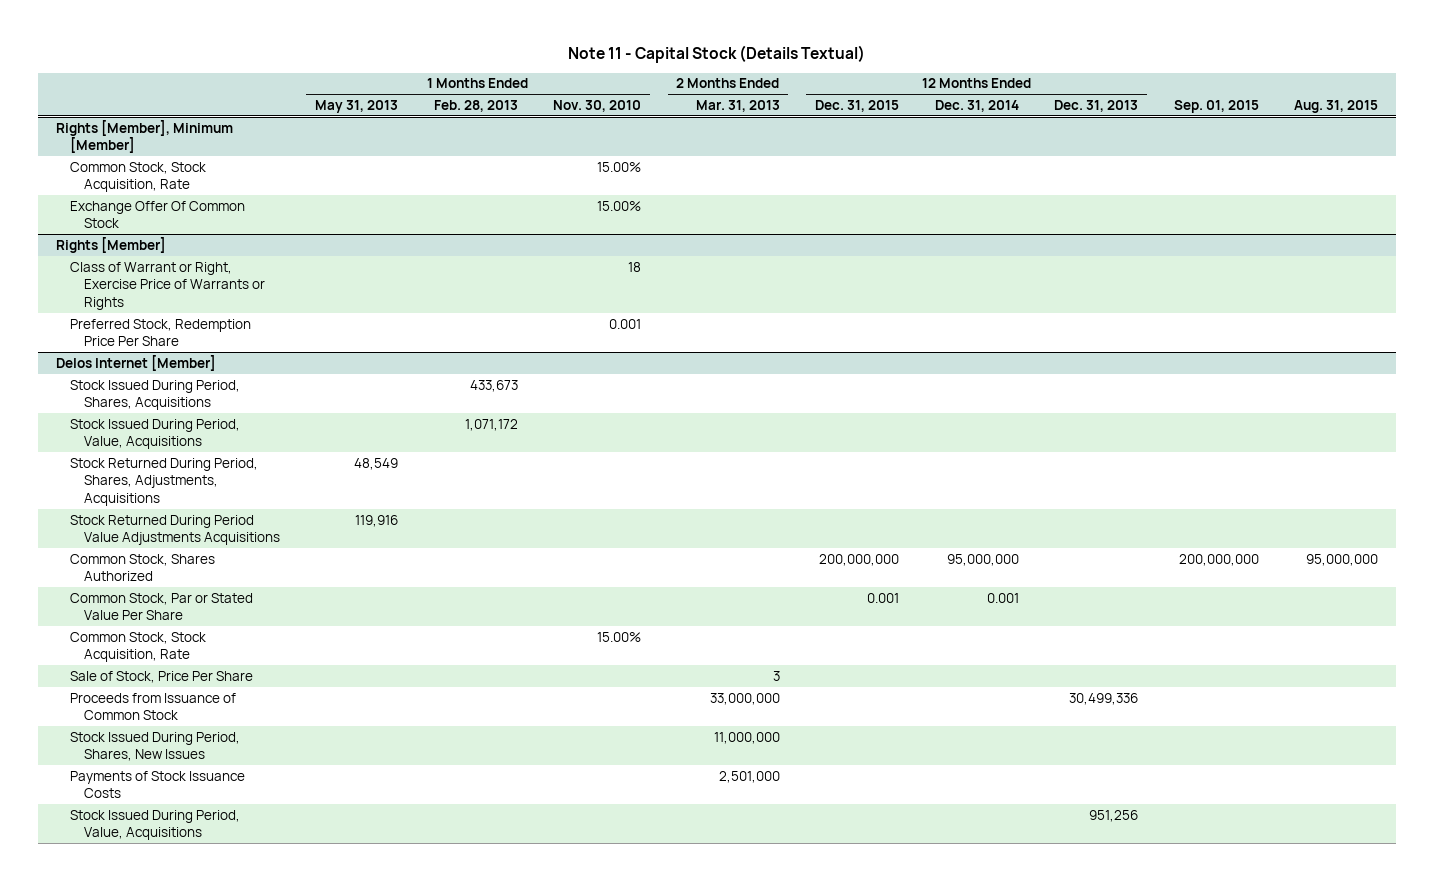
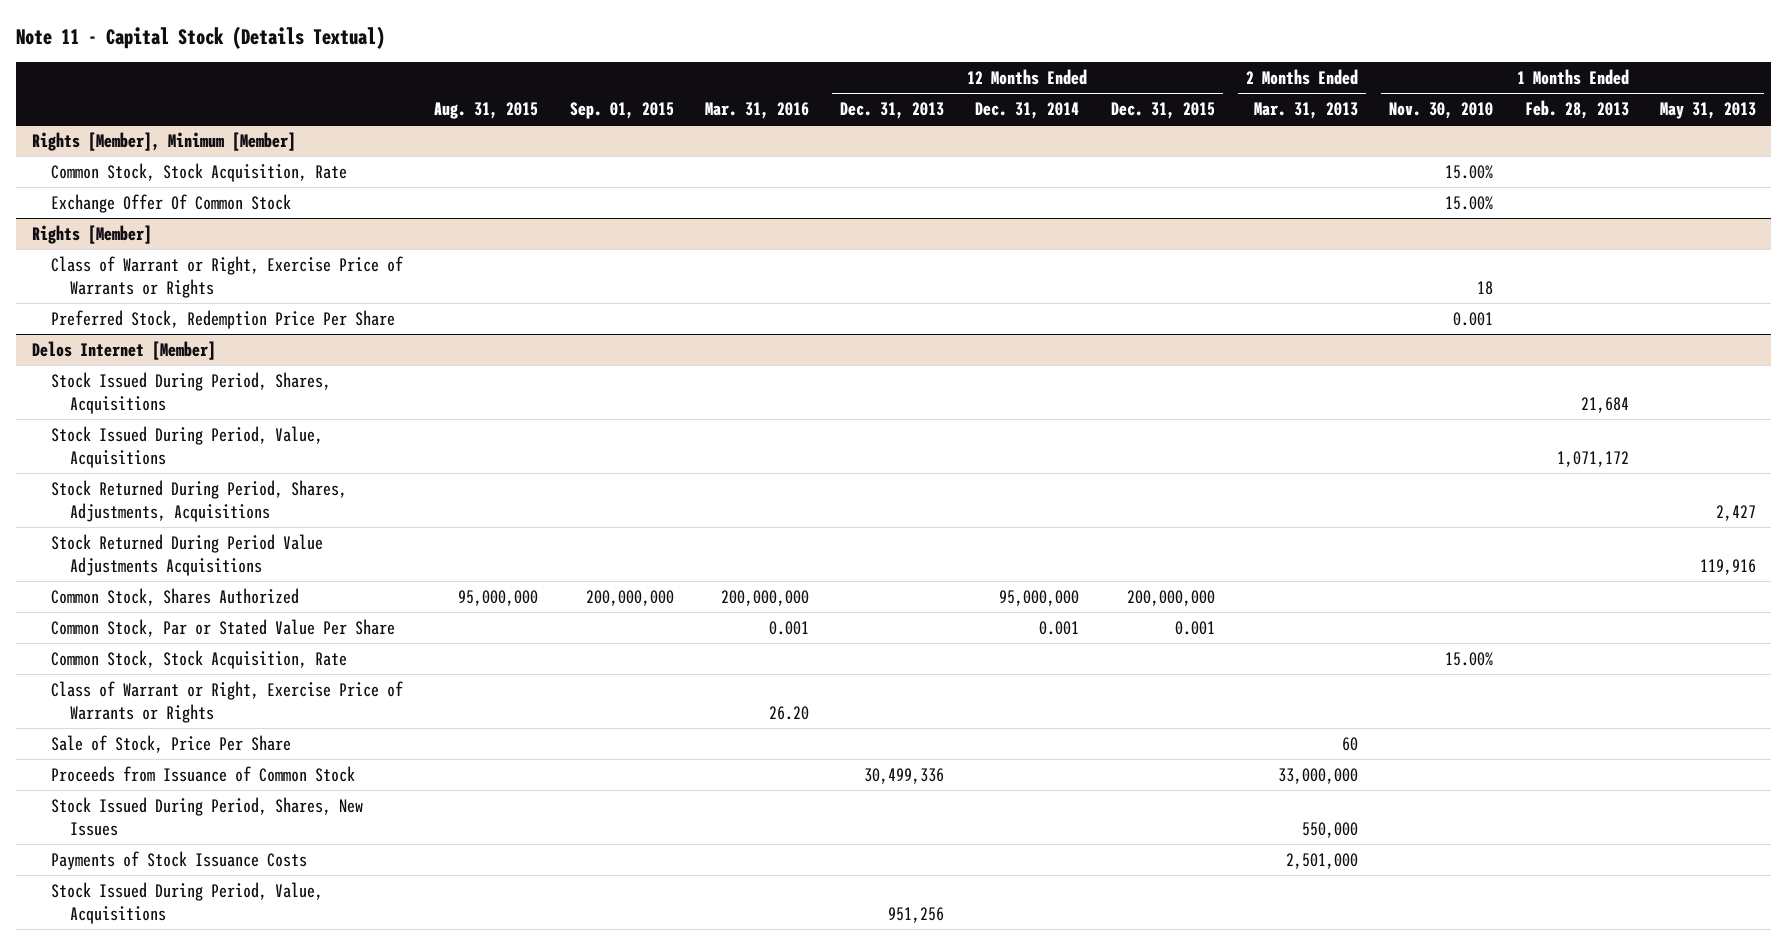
none -> [704,102,809,120] Mar. 31, 2016
[469,379,518,392] 433,673 -> [1580,396,1629,413] 21,684
[354,457,399,470] 48,549 -> [1715,504,1756,521] 2,427
none -> [50,680,403,723] Class of Warrant or Right, Exercise Price of Warrants or Rights
[772,670,780,681] 3 -> [1341,736,1358,751] 60
[713,731,780,744] 11,000,000 -> [1301,821,1358,838] 550,000

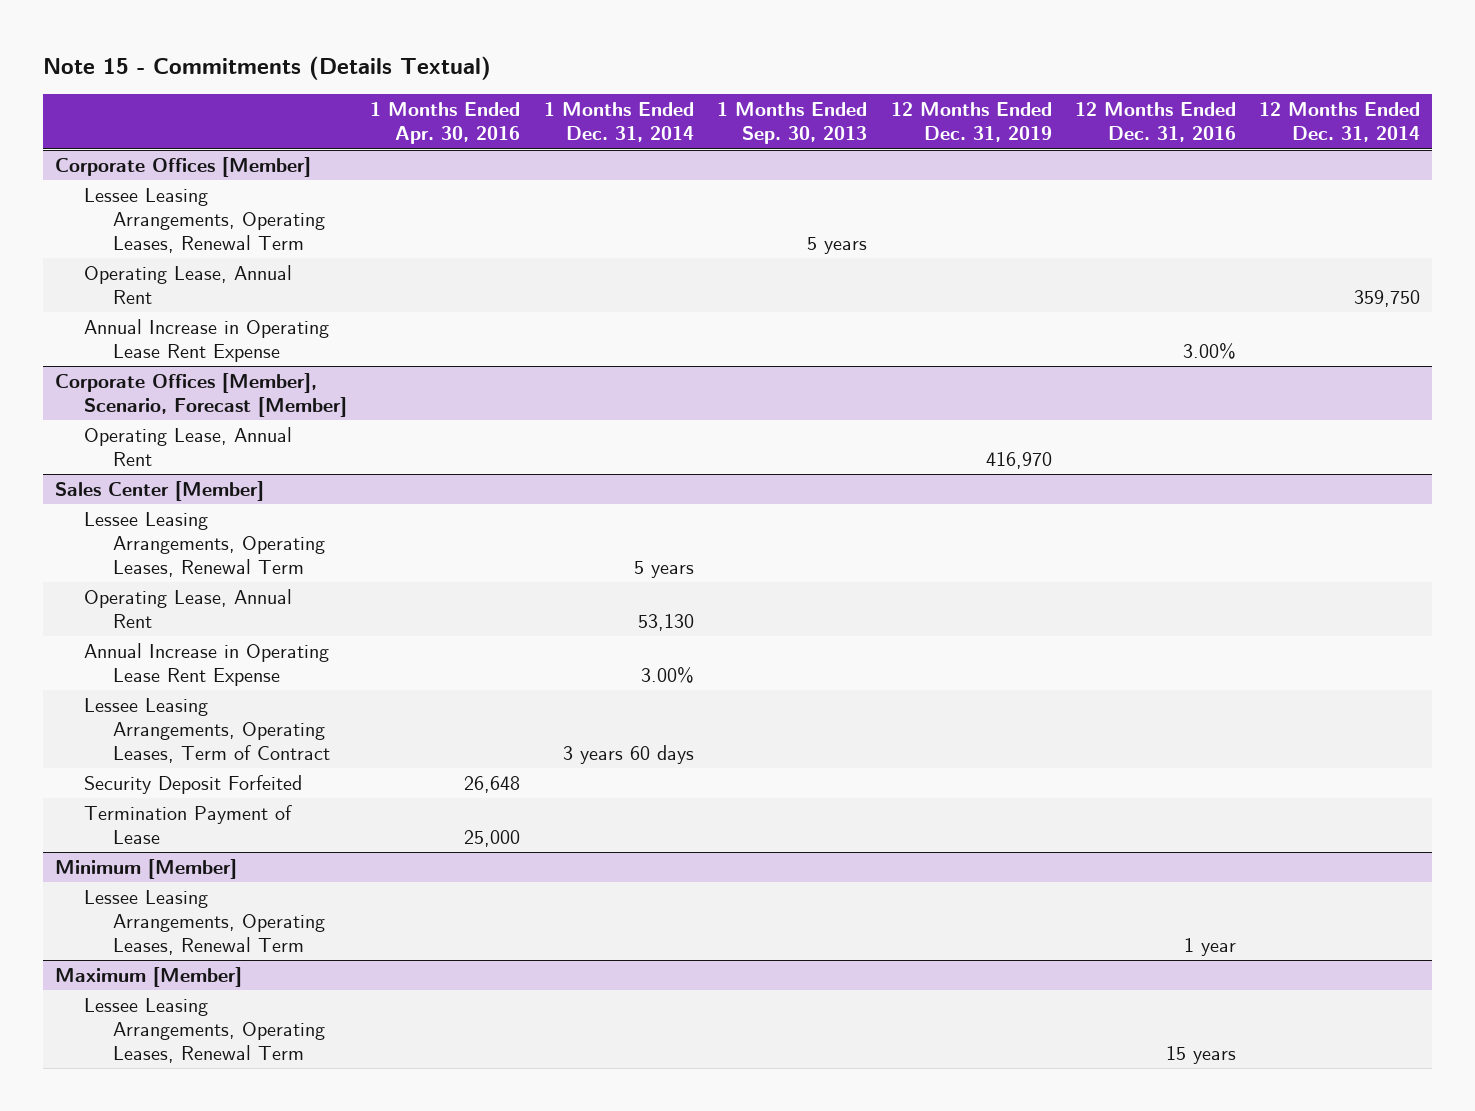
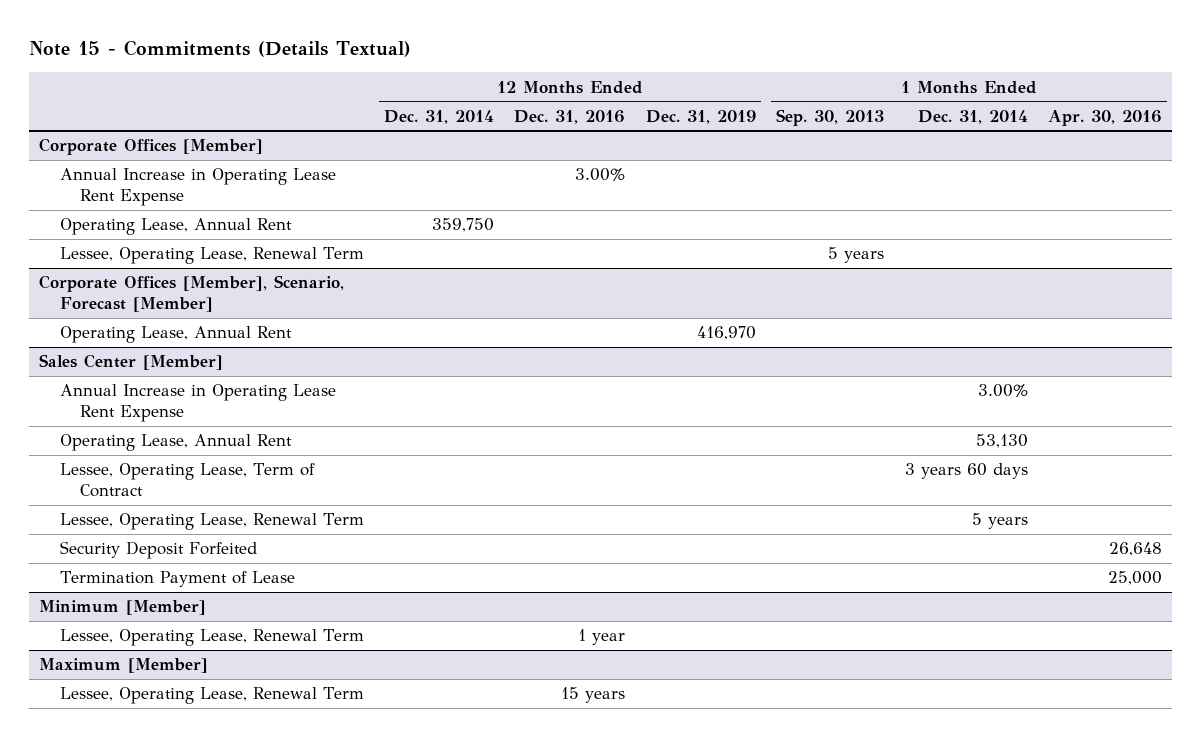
[83,188,325,254] Lessee Leasing Arrangements, Operating Leases, Renewal Term -> none
[83,265,292,305] Operating Lease, Annual Rent -> [59,218,292,236] Operating Lease, Annual Rent
none -> [59,247,364,265] Lessee, Operating Lease, Renewal Term
[83,512,325,578] Lessee Leasing Arrangements, Operating Leases, Renewal Term -> none
[83,589,292,629] Operating Lease, Annual Rent -> [59,434,292,452] Operating Lease, Annual Rent
[83,698,330,764] Lessee Leasing Arrangements, Operating Leases, Term of Contract -> [59,463,315,497] Lessee, Operating Lease, Term of Contract
none -> [59,513,364,531] Lessee, Operating Lease, Renewal Term
[83,890,325,956] Lessee Leasing Arrangements, Operating Leases, Renewal Term -> [59,629,364,647] Lessee, Operating Lease, Renewal Term
[83,998,325,1064] Lessee Leasing Arrangements, Operating Leases, Renewal Term -> [59,687,364,705] Lessee, Operating Lease, Renewal Term

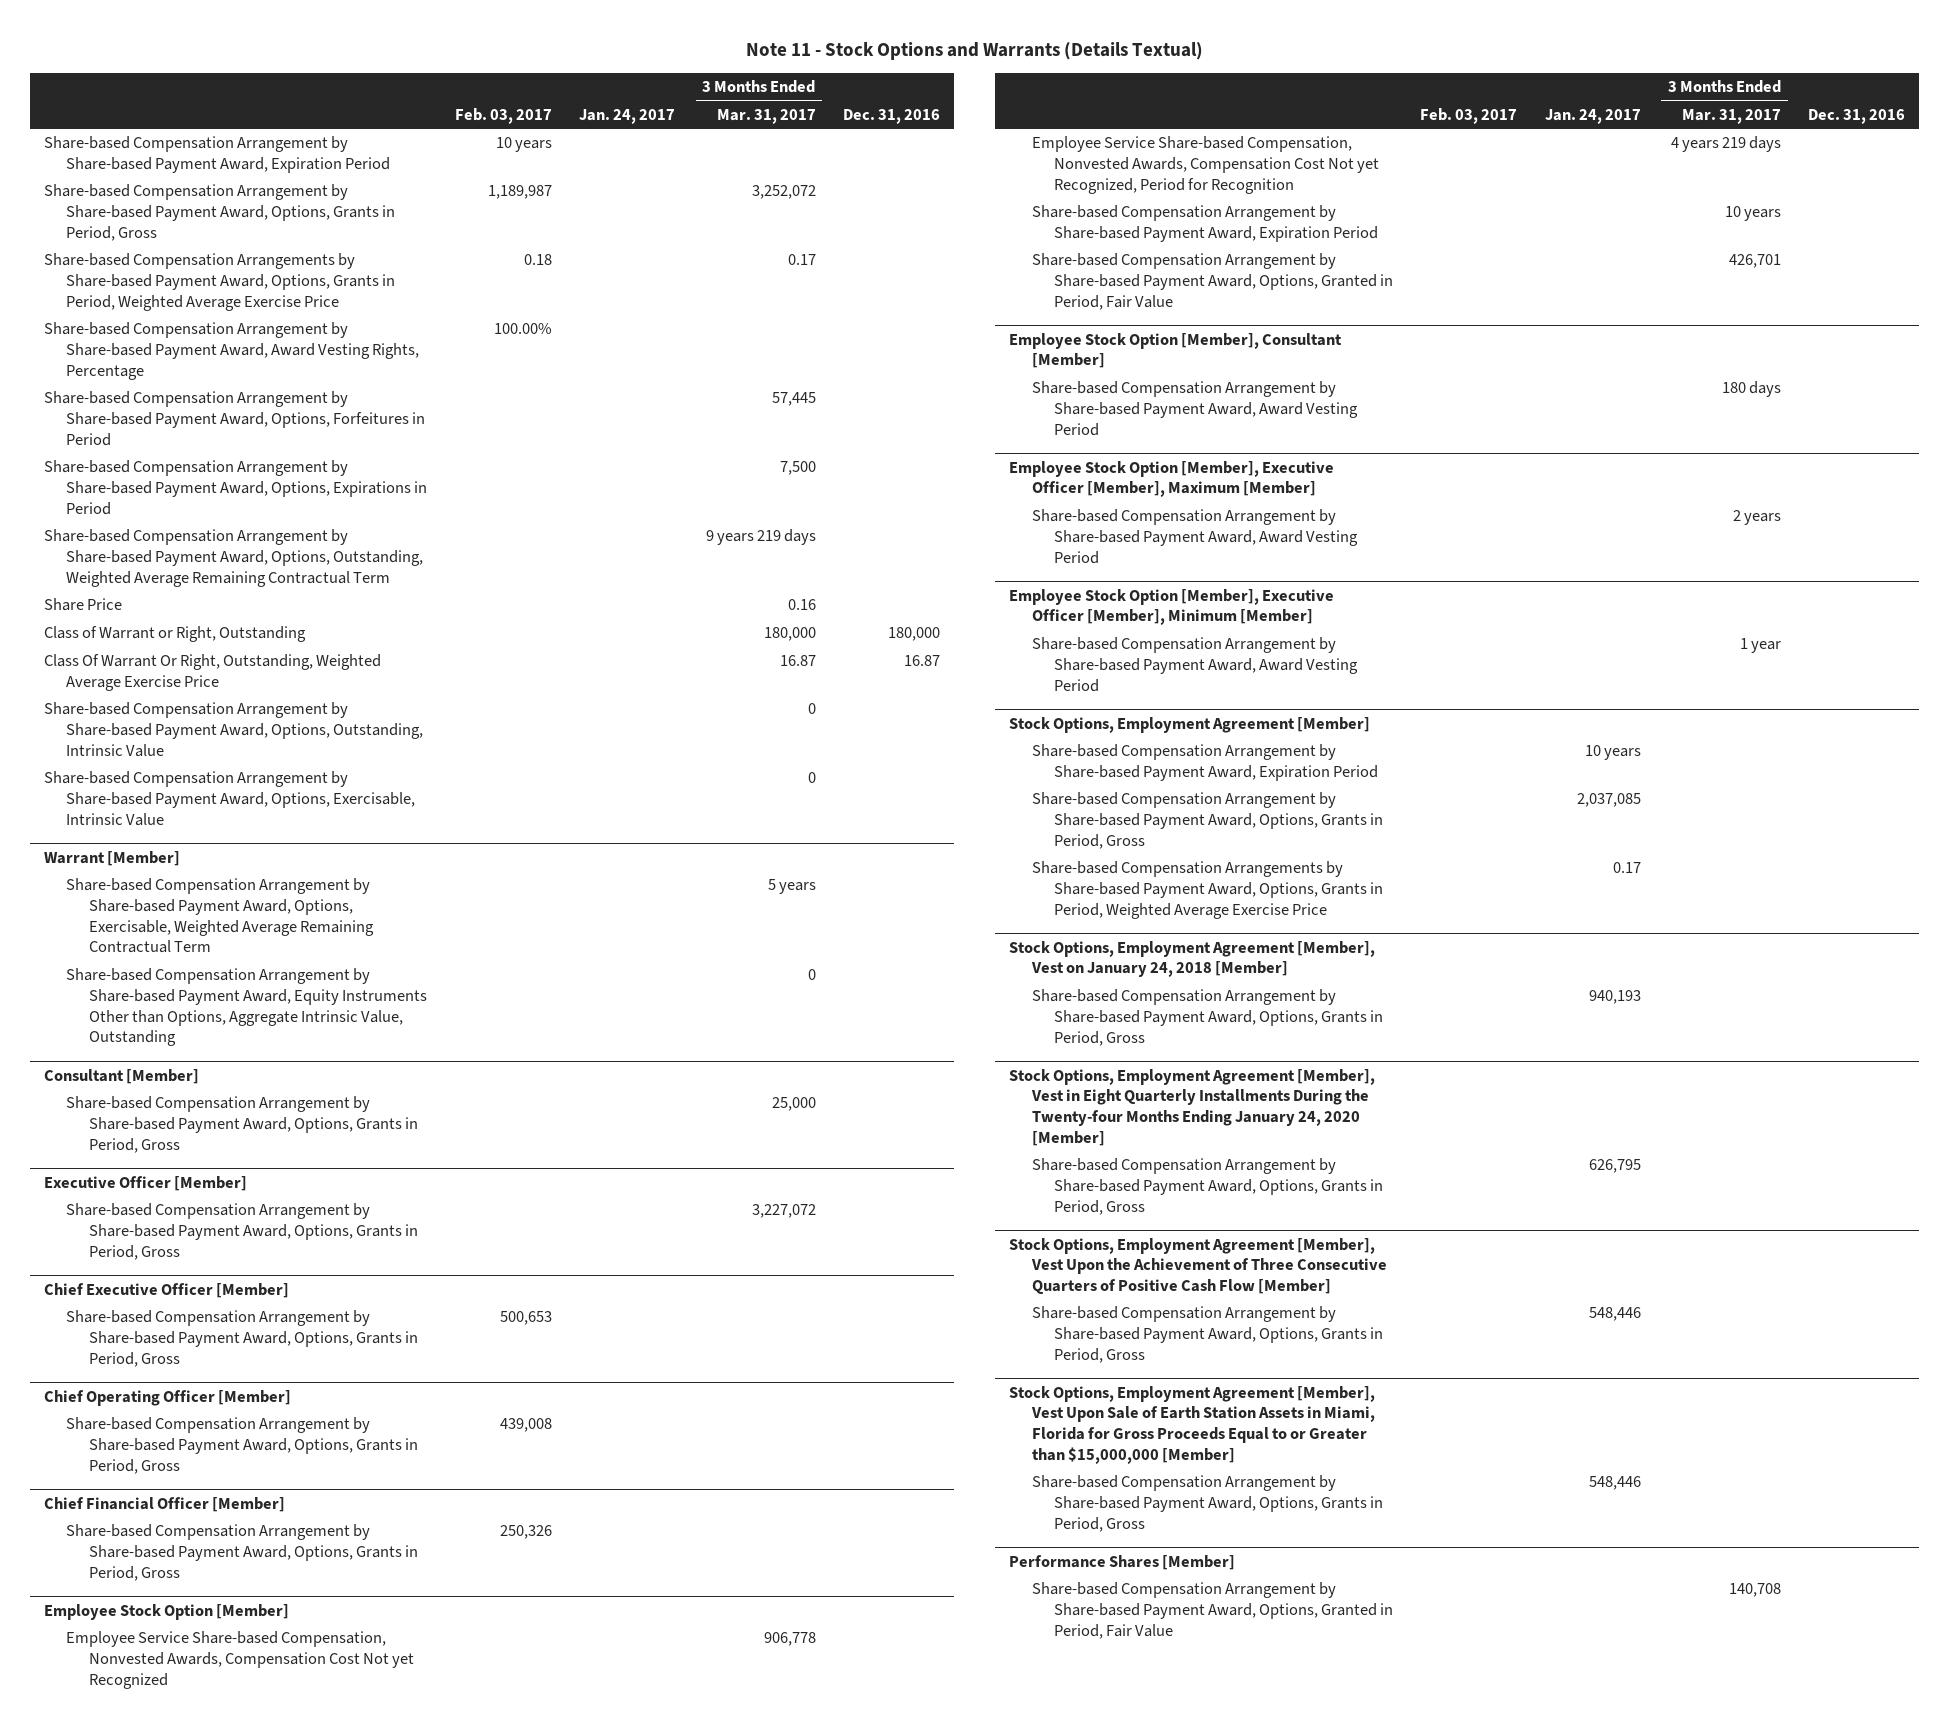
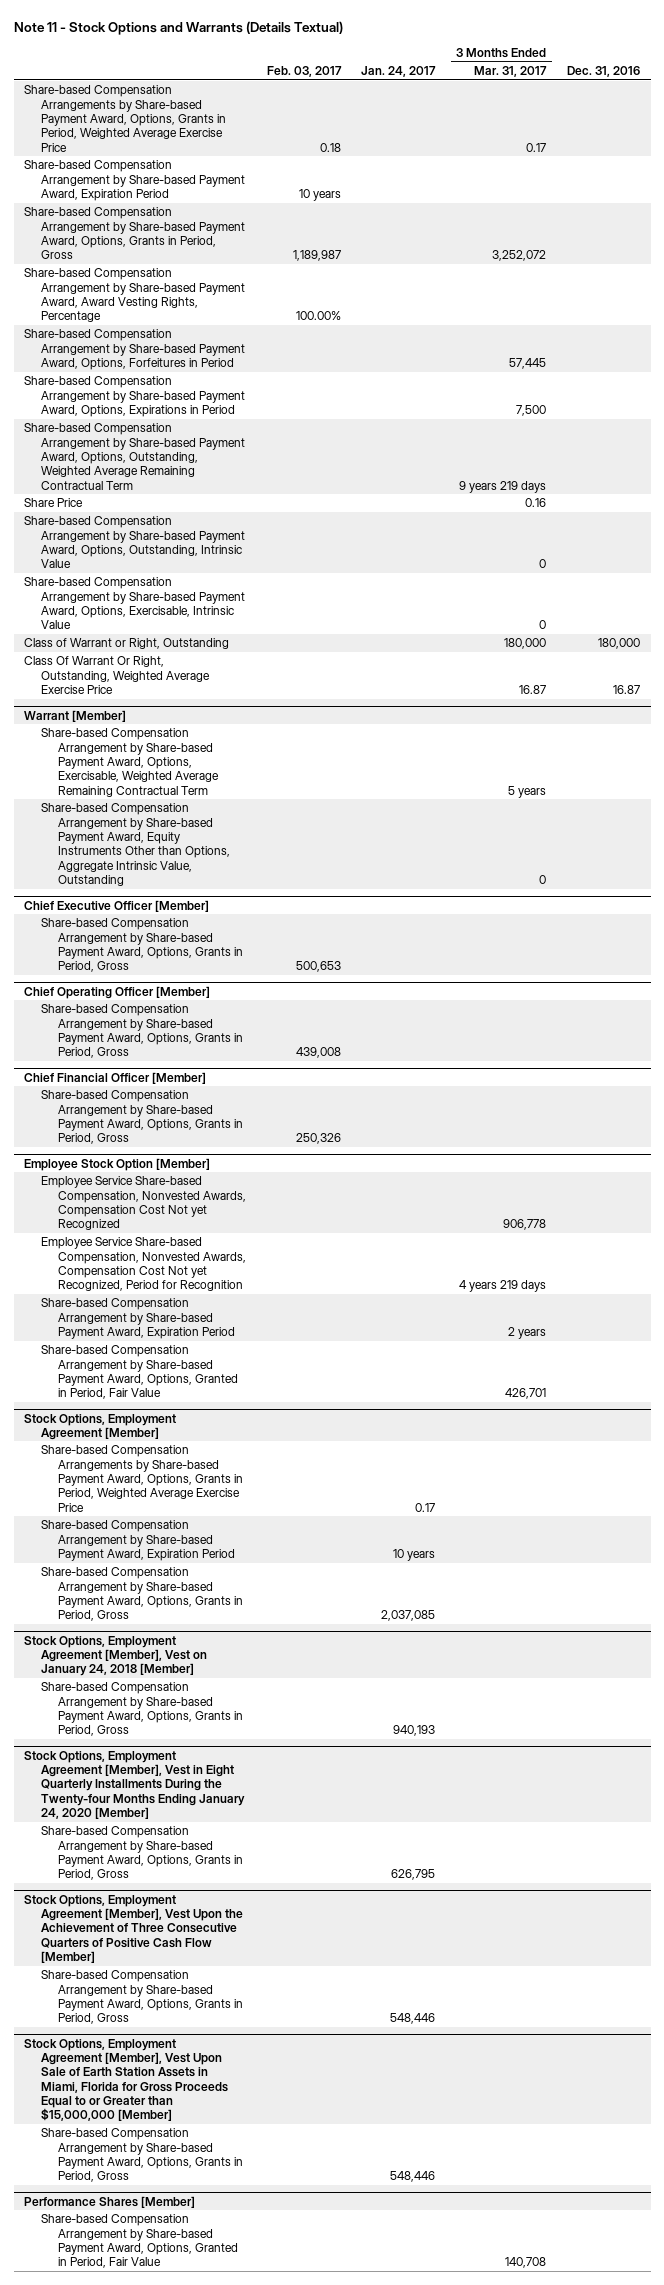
[43,253,396,311] Share-based Compensation Arrangements by Share-based Payment Award, Options, Grants in Period, Weighted Average Exercise Price -> [23,85,226,152] Share-based Compensation Arrangements by Share-based Payment Award, Options, Grants in Period, Weighted Average Exercise Price
[43,626,306,643] Class of Warrant or Right, Outstanding -> [23,638,229,650] Class of Warrant or Right, Outstanding
[43,654,381,691] Class Of Warrant Or Right, Outstanding, Weighted Average Exercise Price -> [23,656,210,695] Class Of Warrant Or Right, Outstanding, Weighted Average Exercise Price
[43,1068,199,1084] Consultant [Member] -> none
[66,1096,418,1153] Share-based Compensation Arrangement by Share-based Payment Award, Options, Grants in Period, Gross -> none
[43,1175,247,1191] Executive Officer [Member] -> none
[66,1203,418,1260] Share-based Compensation Arrangement by Share-based Payment Award, Options, Grants in Period, Gross -> none
[1725,206,1782,222] 10 years -> [508,1327,547,1340] 2 years
[1009,332,1343,369] Employee Stock Option [Member], Consultant [Member] -> none
[1031,381,1358,436] Share-based Compensation Arrangement by Share-based Payment Award, Award Vesting Period -> none
[1009,460,1335,498] Employee Stock Option [Member], Executive Officer [Member], Maximum [Member] -> none
[1031,509,1358,564] Share-based Compensation Arrangement by Share-based Payment Award, Award Vesting Period -> none
[1009,588,1335,626] Employee Stock Option [Member], Executive Officer [Member], Minimum [Member] -> none
[1031,637,1358,692] Share-based Compensation Arrangement by Share-based Payment Award, Award Vesting Period -> none
[1031,861,1383,919] Share-based Compensation Arrangements by Share-based Payment Award, Options, Grants in Period, Weighted Average Exercise Price -> [40,1445,243,1512] Share-based Compensation Arrangements by Share-based Payment Award, Options, Grants in Period, Weighted Average Exercise Price

